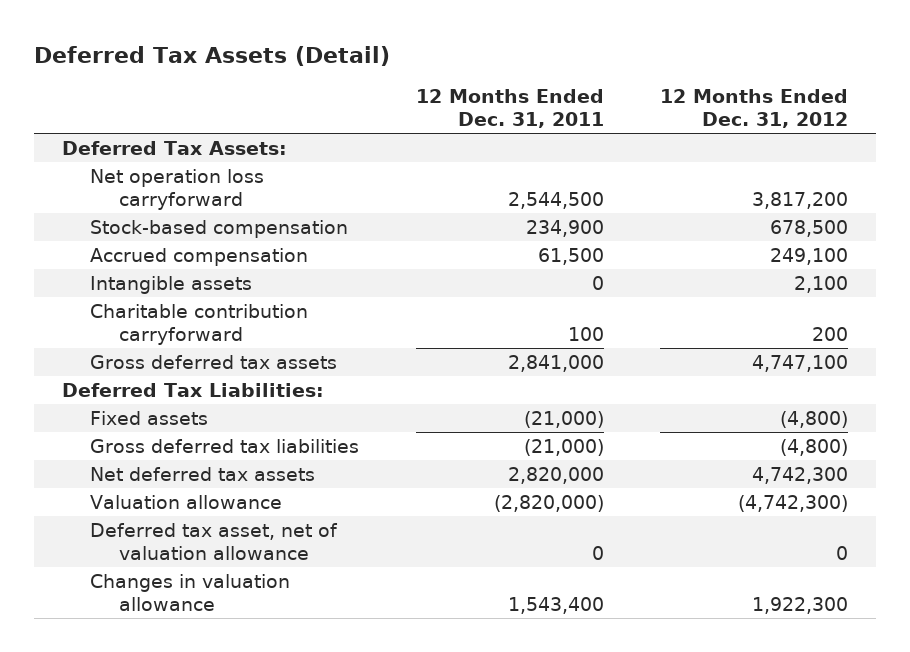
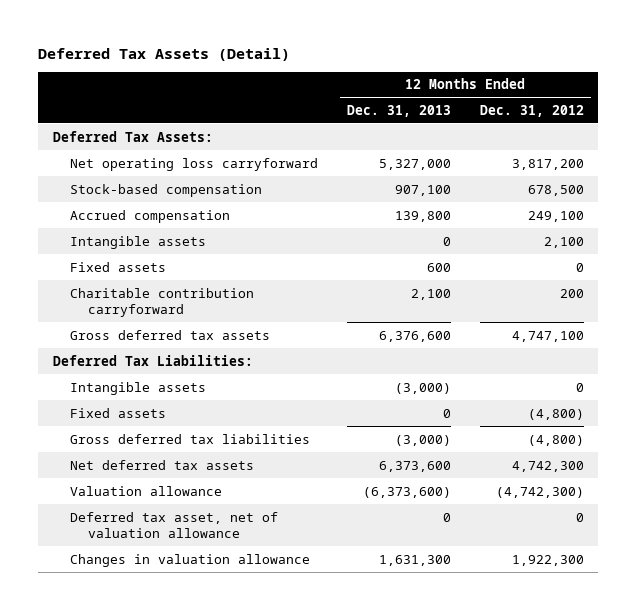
[415,88,604,129] 12 Months Ended Dec. 31, 2011 -> none
none -> [346,104,451,117] Dec. 31, 2013
[90,168,265,211] Net operation loss carryforward -> [70,157,319,171] Net operating loss carryforward
none -> [70,261,167,272] Fixed assets
none -> [70,381,207,395] Intangible assets

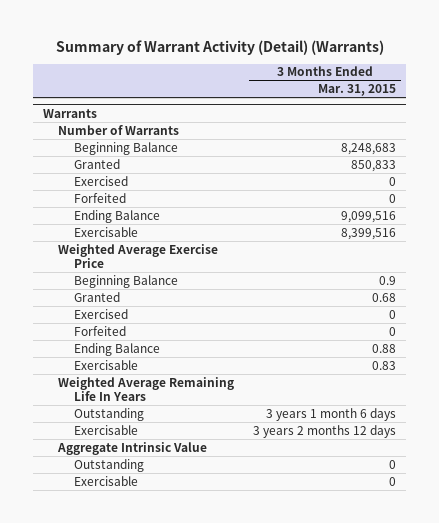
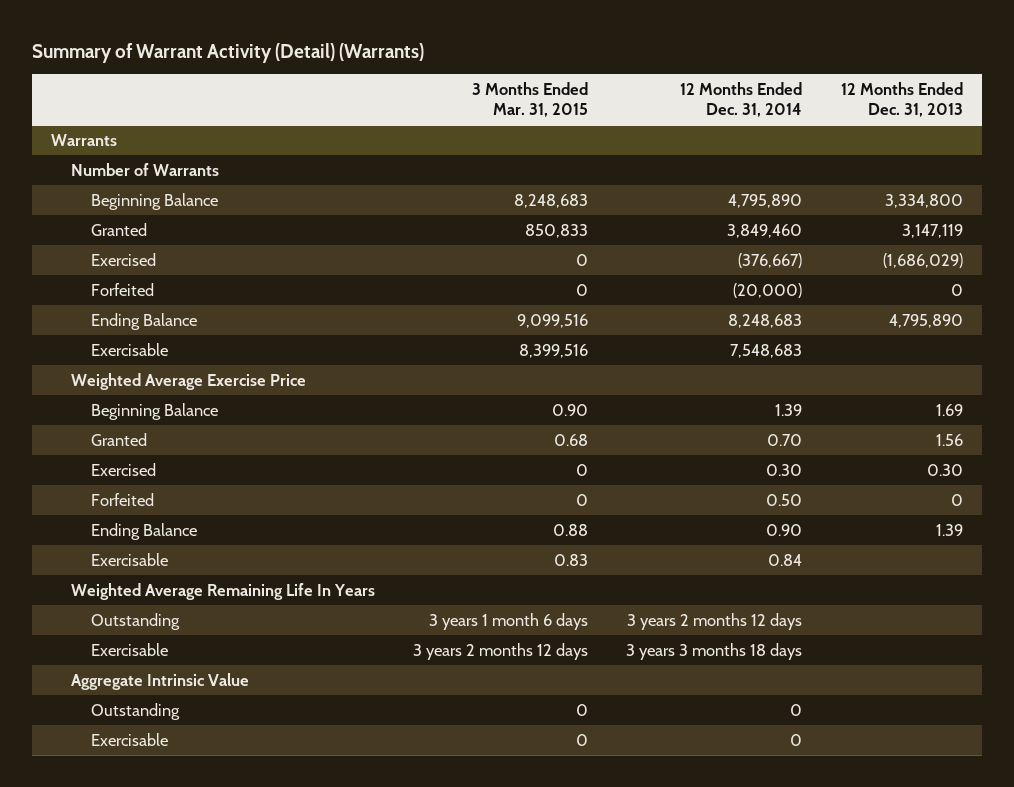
none -> [680,82,803,118] 12 Months Ended Dec. 31, 2014
none -> [840,82,963,118] 12 Months Ended Dec. 31, 2013
[379,275,397,285] 0.9 -> [552,403,589,416] 0.90

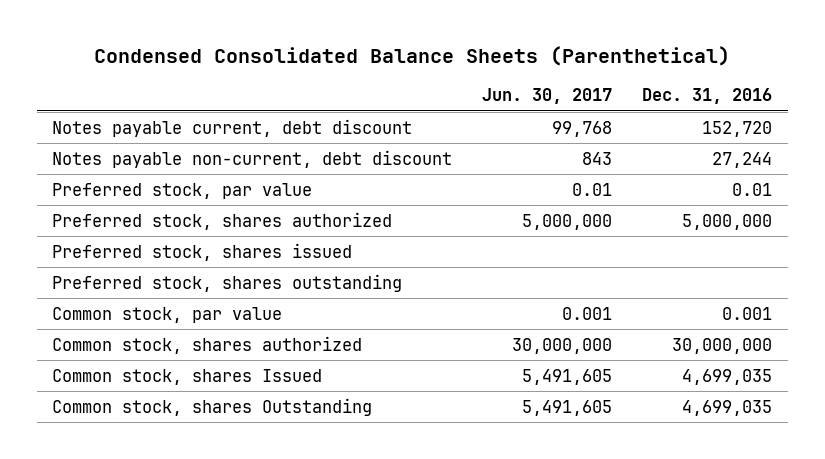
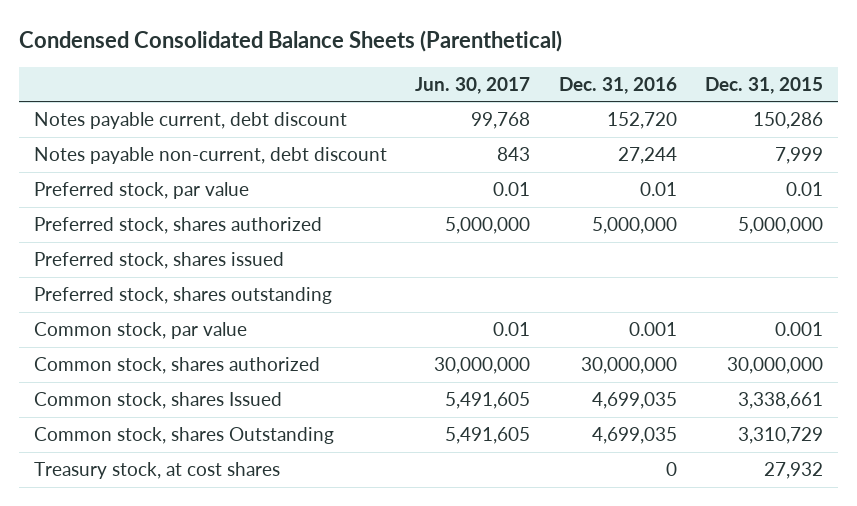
none -> [705,76,824,94] Dec. 31, 2015
[562,306,613,320] 0.001 -> [493,321,531,336] 0.01
none -> [33,461,280,479] Treasury stock, at cost shares

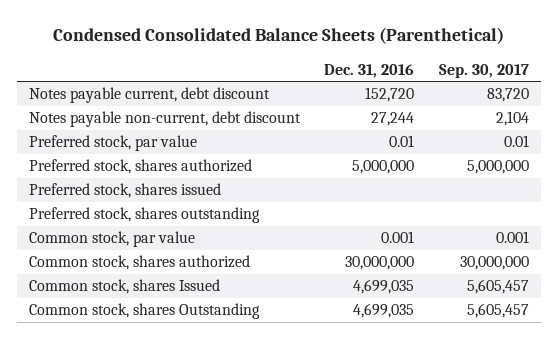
[415,76,531,94] Jun. 30, 2017 -> none
[705,76,824,94] Dec. 31, 2015 -> none
none -> [438,63,529,78] Sep. 30, 2017
[33,461,280,479] Treasury stock, at cost shares -> none

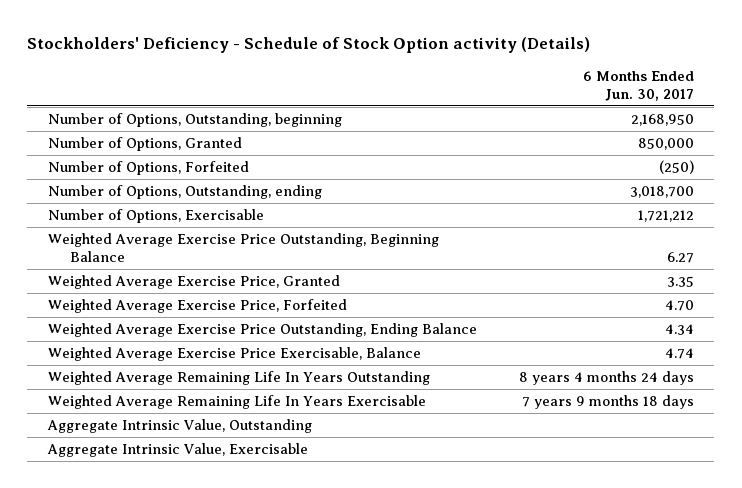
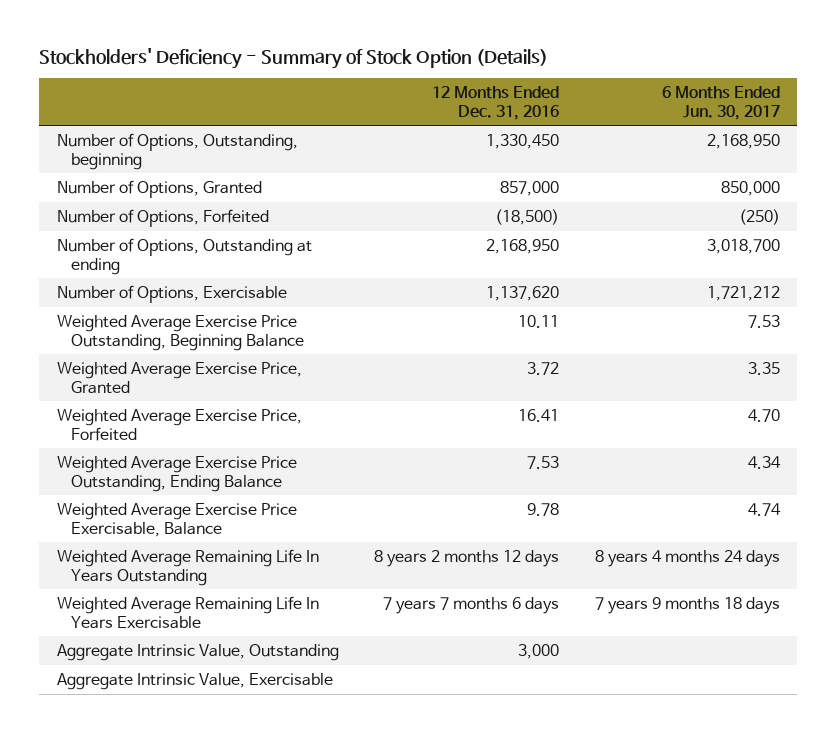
[27,37,591,54] Stockholders' Deficiency - Schedule of Stock Option activity (Details) -> [38,47,548,69] Stockholders' Deficiency - Summary of Stock Option (Details)
none -> [432,85,560,120] 12 Months Ended Dec. 31, 2016
[47,184,322,199] Number of Options, Outstanding, ending -> [56,237,312,275] Number of Options, Outstanding at ending
[666,251,694,263] 6.27 -> [747,314,780,328] 7.53

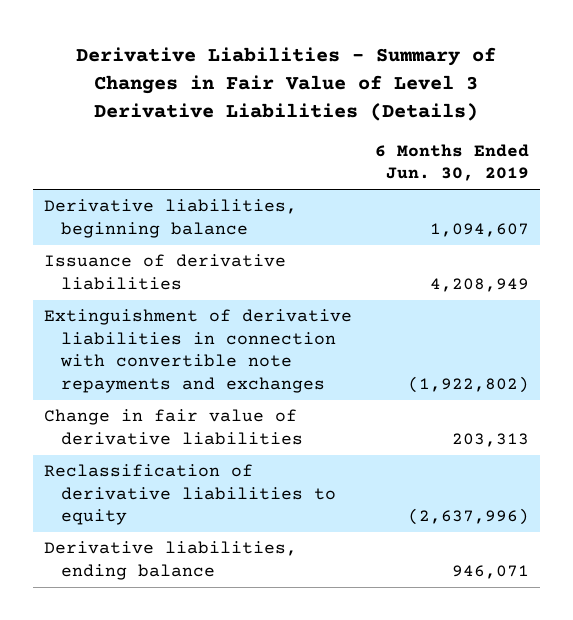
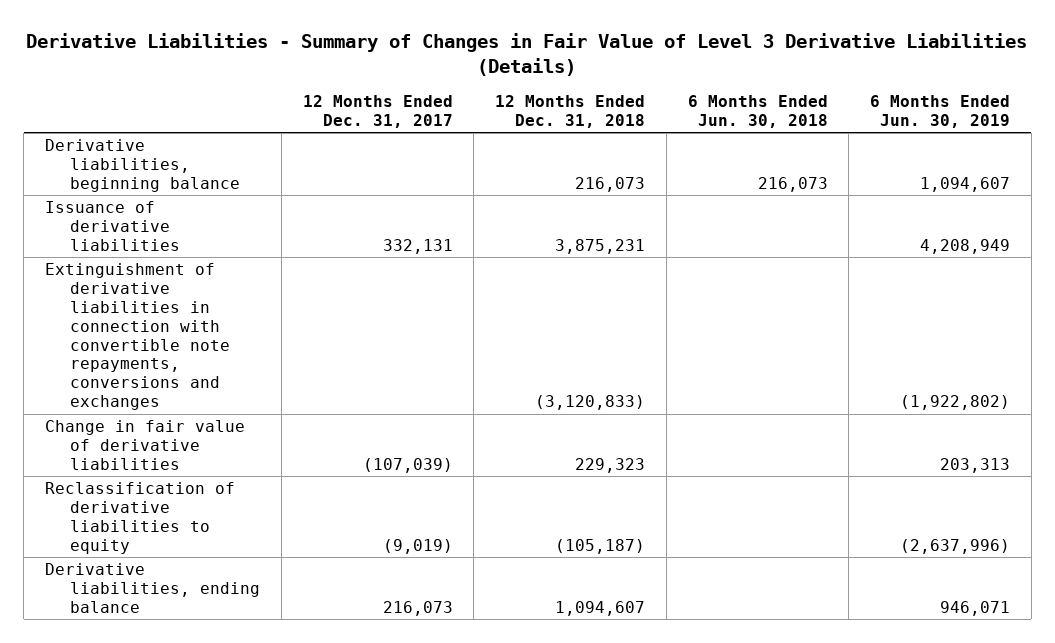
none -> [302,95,453,129] 12 Months Ended Dec. 31, 2017
none -> [495,95,646,129] 12 Months Ended Dec. 31, 2018
none -> [687,95,828,129] 6 Months Ended Jun. 30, 2018
[44,309,353,393] Extinguishment of derivative liabilities in connection with convertible note repayments and exchanges -> [44,263,231,411] Extinguishment of derivative liabilities in connection with convertible note repayments, conversions and exchanges

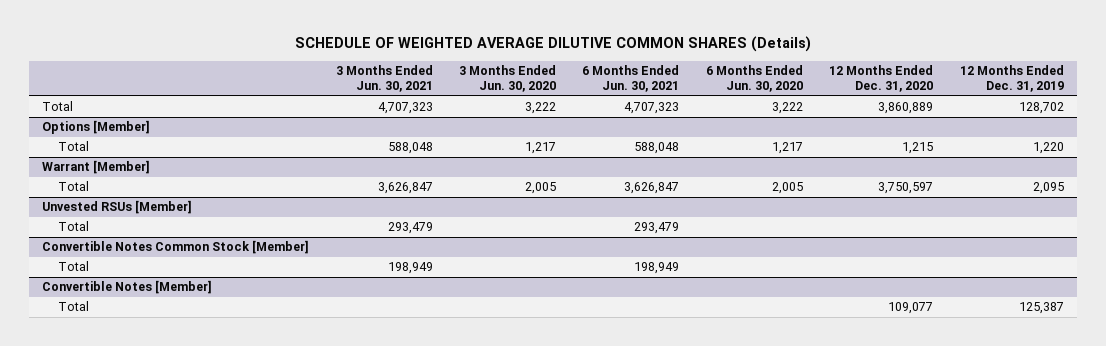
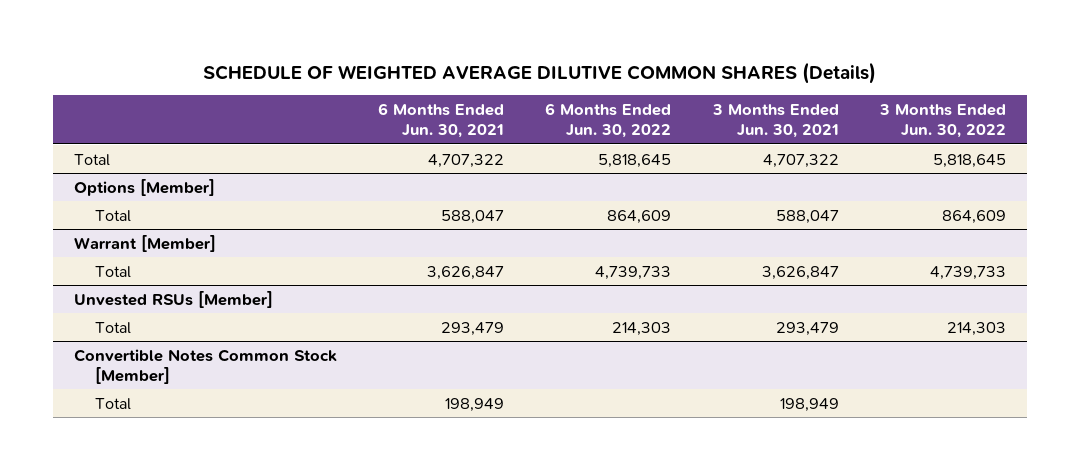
[459,65,557,93] 3 Months Ended Jun. 30, 2020 -> none
[705,65,803,93] 6 Months Ended Jun. 30, 2020 -> none
[829,65,934,93] 12 Months Ended Dec. 31, 2020 -> none
[959,65,1064,93] 12 Months Ended Dec. 31, 2019 -> none
none -> [545,103,672,139] 6 Months Ended Jun. 30, 2022
none -> [878,104,1006,139] 3 Months Ended Jun. 30, 2022
[377,102,433,115] 4,707,323 -> [762,153,839,168] 4,707,322
[624,102,680,115] 4,707,323 -> [427,153,504,168] 4,707,322
[387,142,433,155] 588,048 -> [775,209,839,224] 588,047
[634,142,680,155] 588,048 -> [440,209,504,224] 588,047
[42,280,213,295] Convertible Notes [Member] -> none
[58,301,90,312] Total -> none

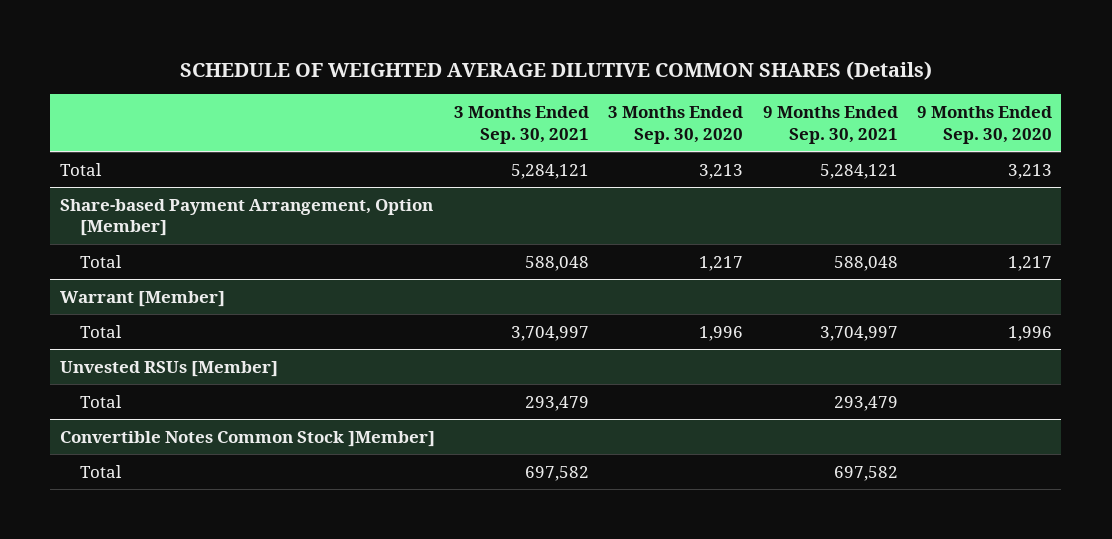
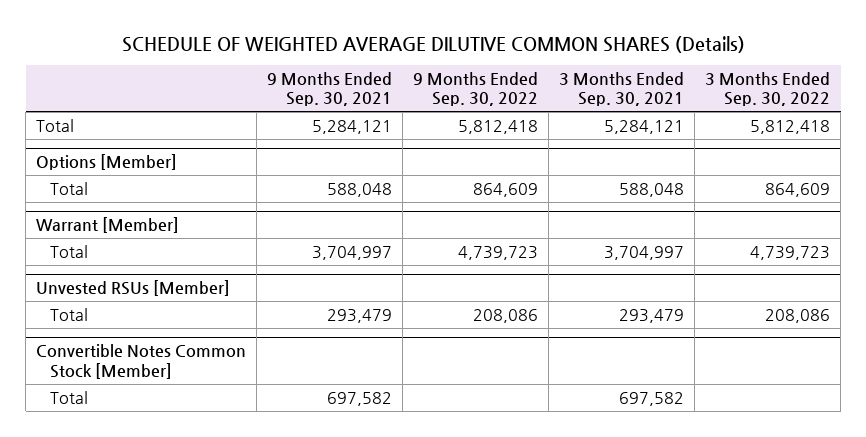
[608,106,744,144] 3 Months Ended Sep. 30, 2020 -> none
[916,106,1052,144] 9 Months Ended Sep. 30, 2020 -> none
none -> [413,71,539,107] 9 Months Ended Sep. 30, 2022
none -> [705,71,831,107] 3 Months Ended Sep. 30, 2022
[60,198,434,237] Share-based Payment Arrangement, Option [Member] -> none
none -> [36,154,178,171] Options [Member]
[60,430,436,447] Convertible Notes Common Stock ]Member] -> [36,344,247,379] Convertible Notes Common Stock [Member]

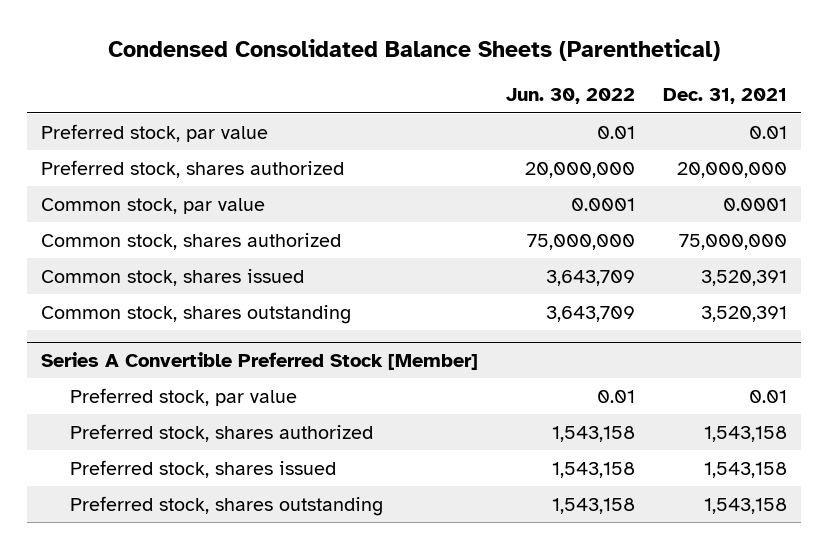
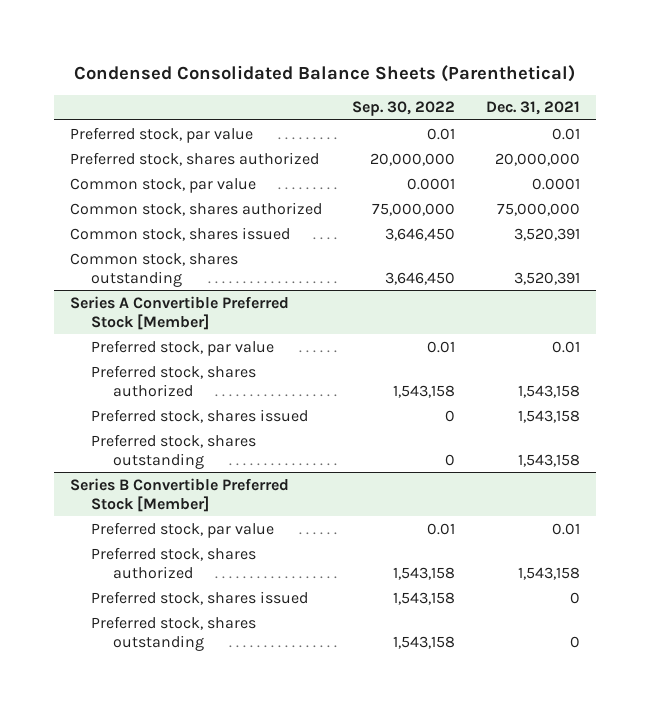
[505,88,635,105] Jun. 30, 2022 -> none
none -> [352,101,456,117] Sep. 30, 2022
none -> [69,477,289,512] Series B Convertible Preferred Stock [Member]
none -> [91,521,275,538] Preferred stock, par value
none -> [91,546,257,579] Preferred stock, shares authorized
none -> [91,590,309,605] Preferred stock, shares issued
none -> [91,615,257,651] Preferred stock, shares outstanding

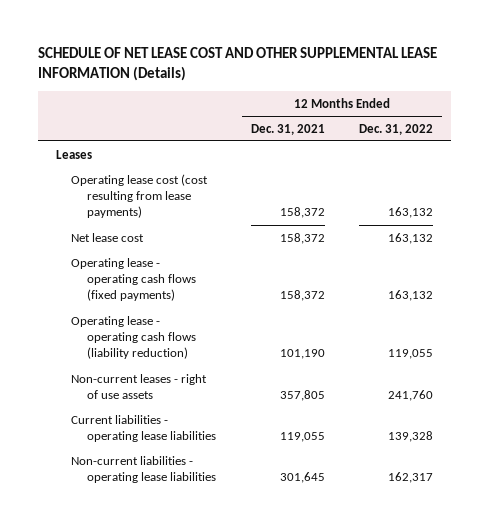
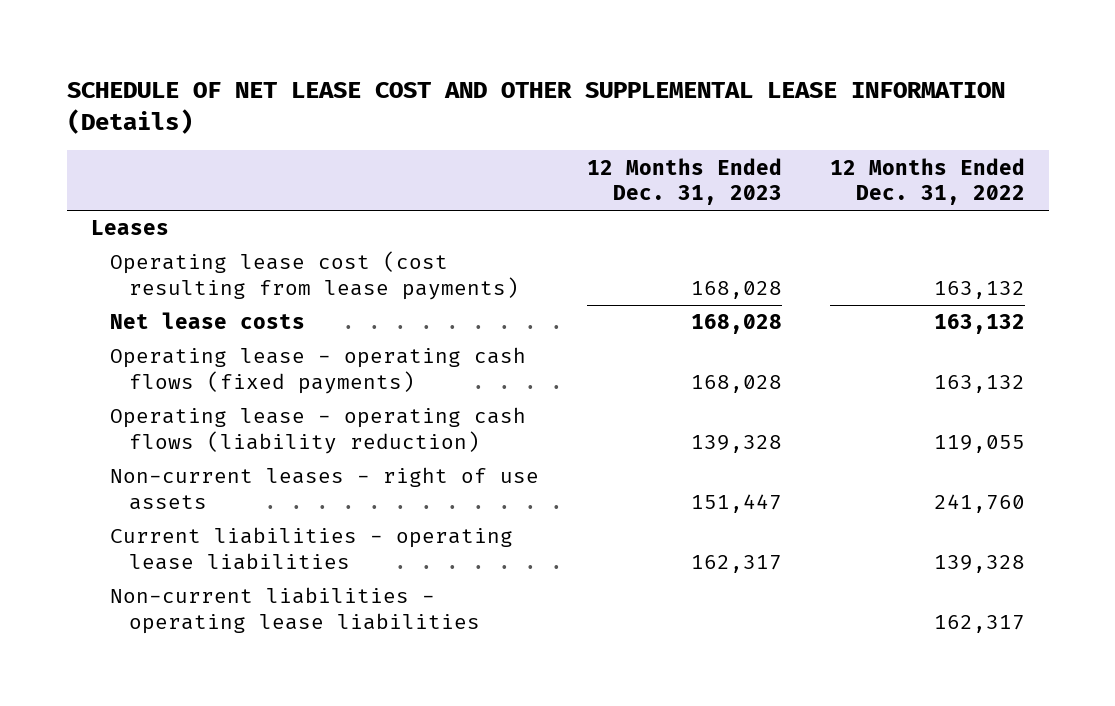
[250,123,325,135] Dec. 31, 2021 -> none
none -> [586,157,782,206] 12 Months Ended Dec. 31, 2023
[71,232,145,242] Net lease cost -> [109,312,305,330] Net lease costs

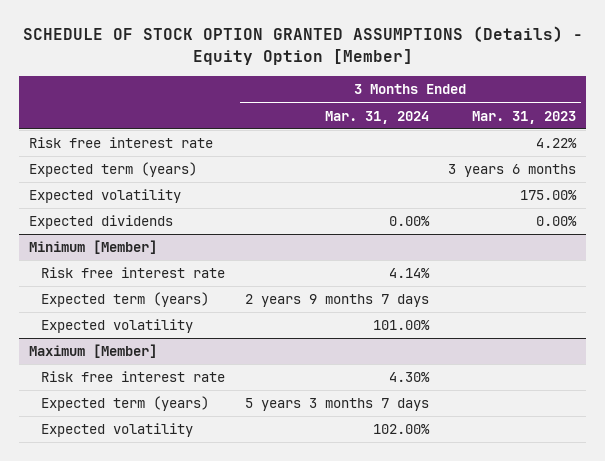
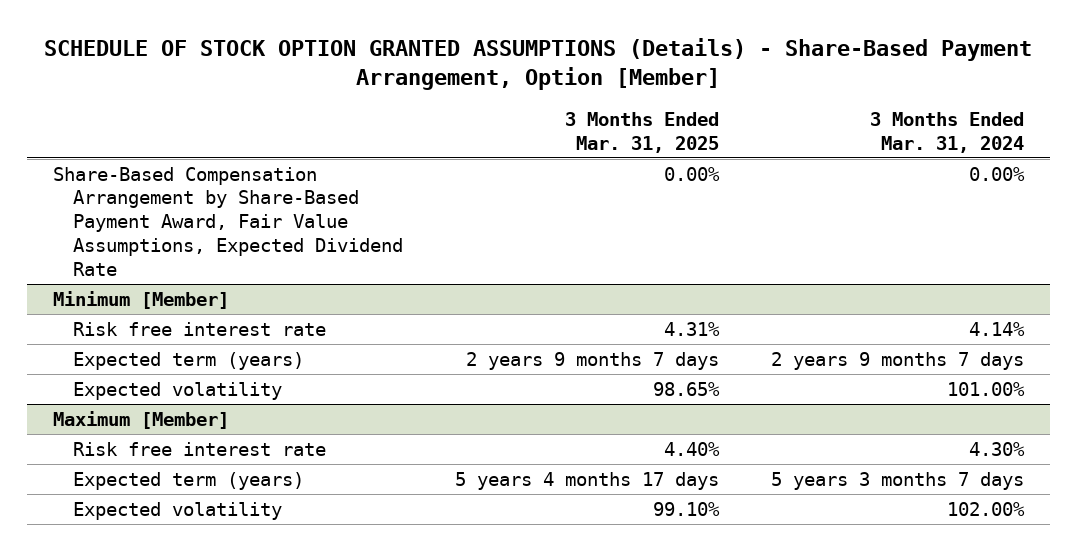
[22,26,583,66] SCHEDULE OF STOCK OPTION GRANTED ASSUMPTIONS (Details) - Equity Option [Member] -> [44,38,1033,91] SCHEDULE OF STOCK OPTION GRANTED ASSUMPTIONS (Details) - Share-Based Payment Arrangement, Option [Member]
[472,110,577,124] Mar. 31, 2023 -> none
none -> [564,111,719,153] 3 Months Ended Mar. 31, 2025
[28,137,213,149] Risk free interest rate -> none
[28,162,197,178] Expected term (years) -> none
[28,189,181,204] Expected volatility -> none
[28,215,173,230] Expected dividends -> [52,166,403,276] Share-Based Compensation Arrangement by Share-Based Payment Award, Fair Value Assumptions, Expected Dividend Rate

